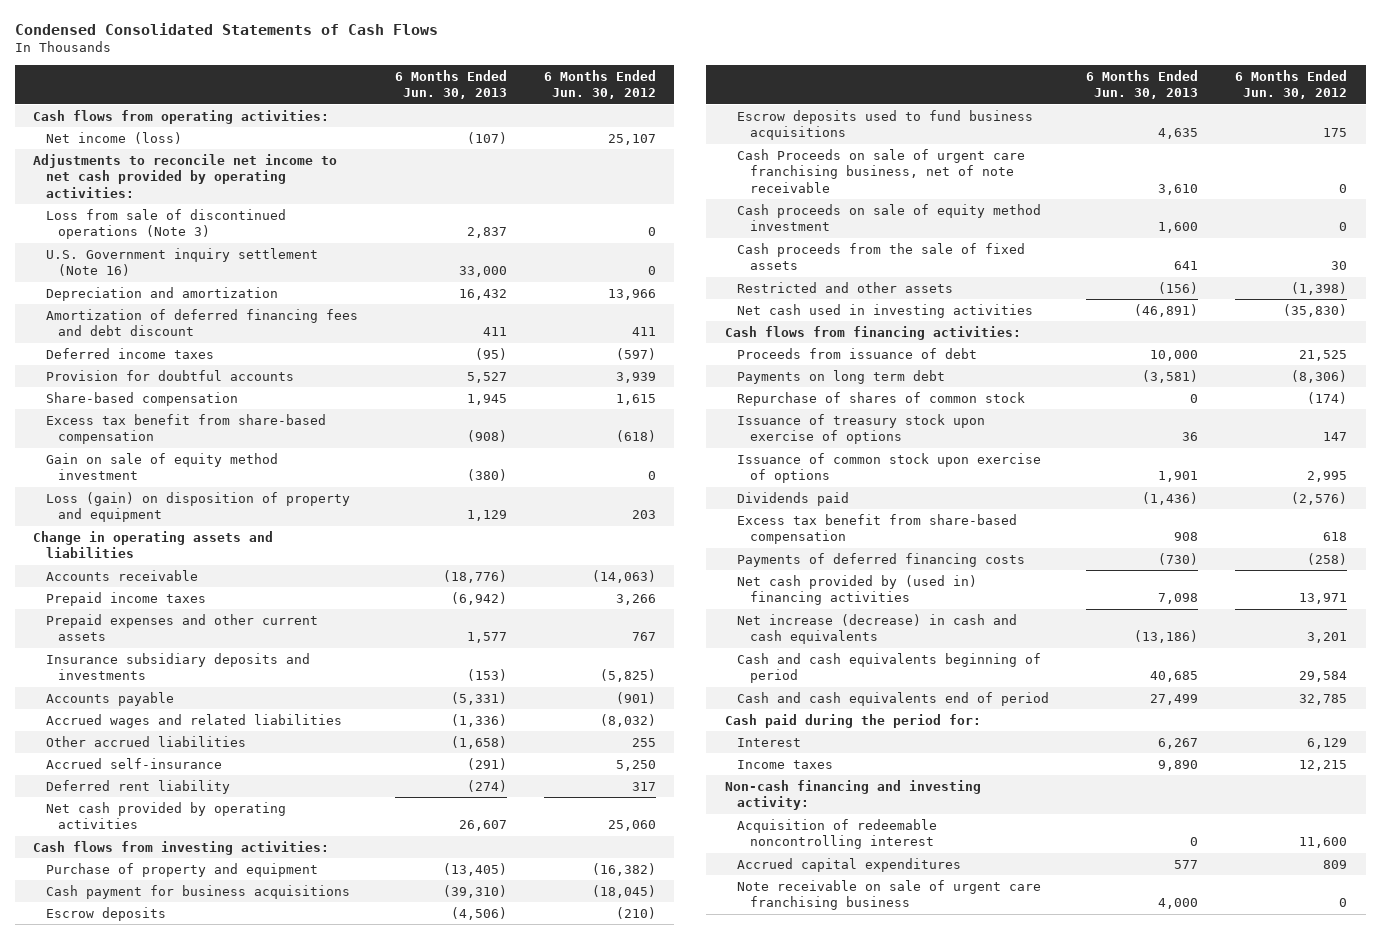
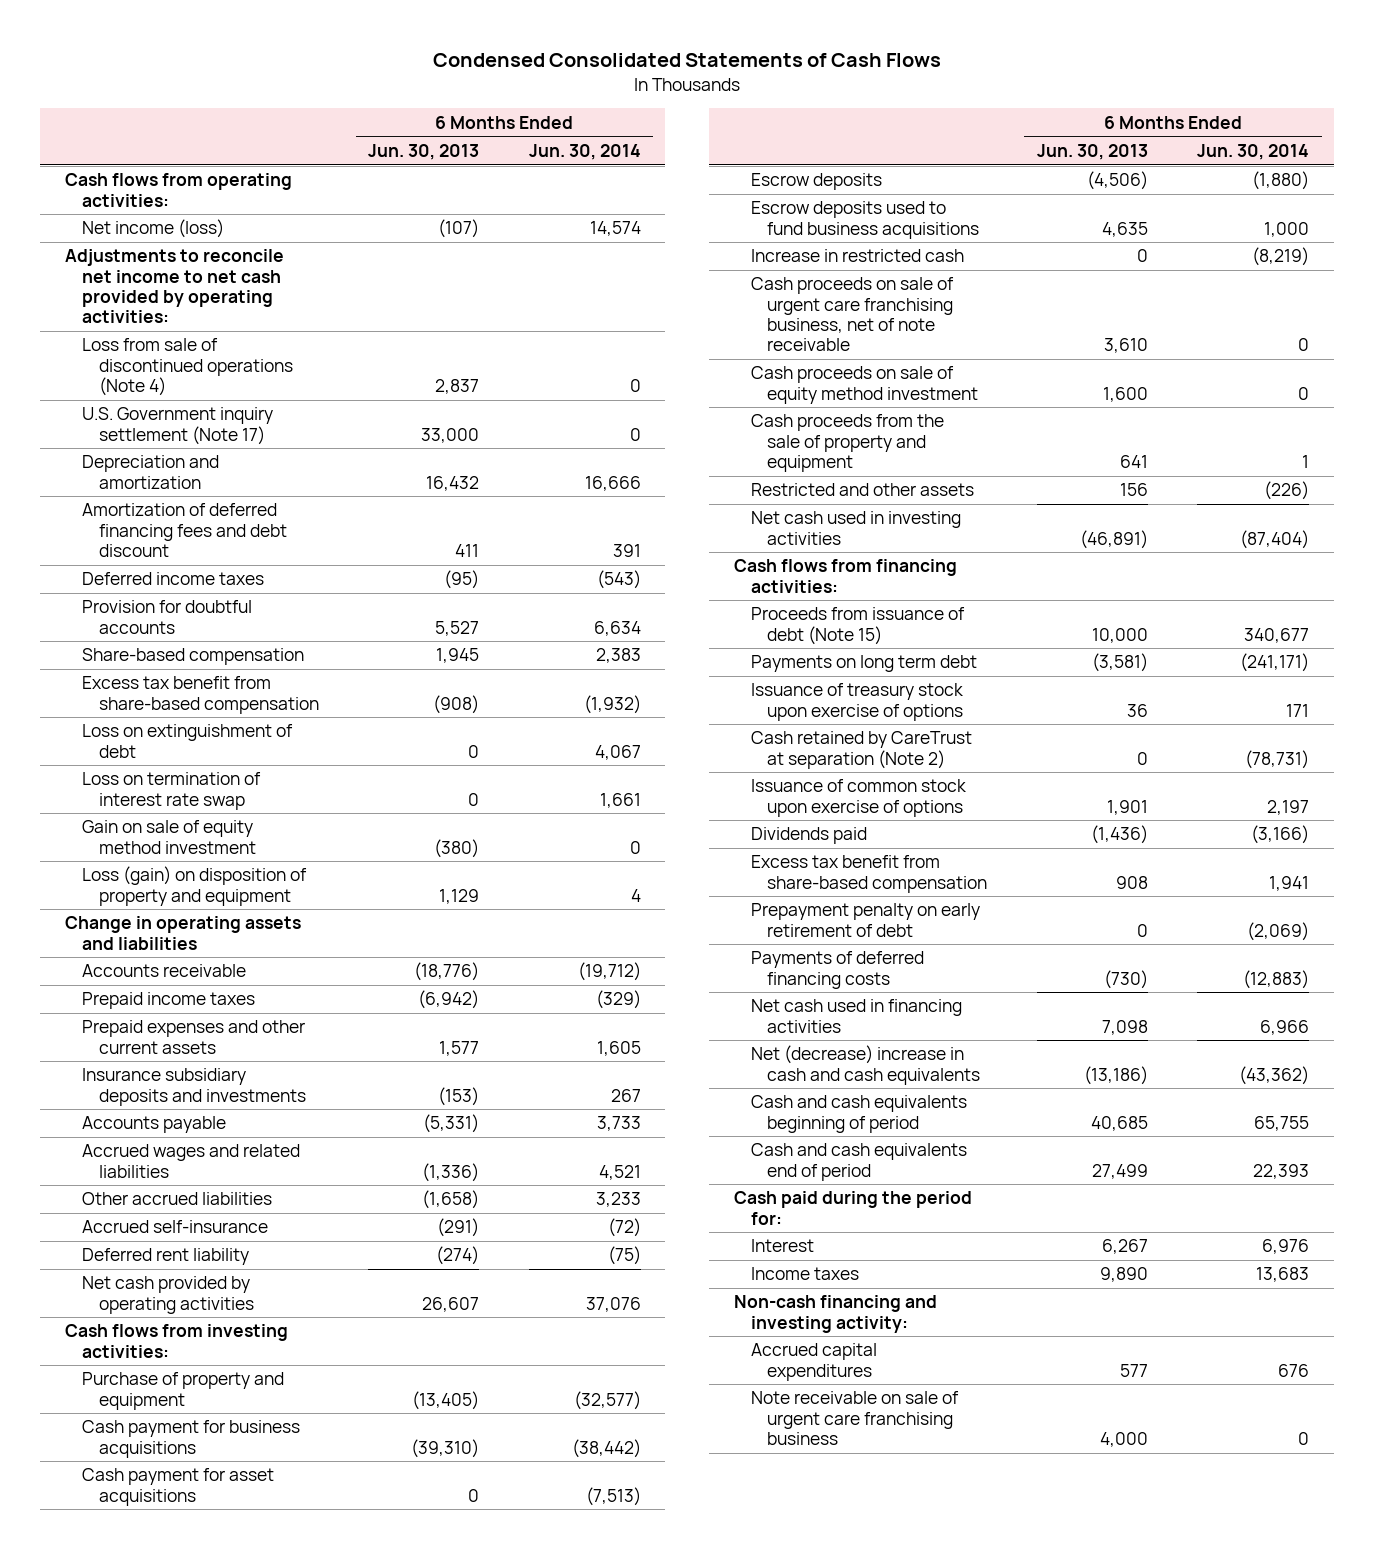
[543,69,656,99] 6 Months Ended Jun. 30, 2012 -> none
none -> [528,144,641,161] Jun. 30, 2014
[45,208,286,240] Loss from sale of discontinued operations (Note 3) -> [81,338,293,397] Loss from sale of discontinued operations (Note 4)
[45,247,318,277] U.S. Government inquiry settlement (Note 16) -> [81,407,273,445] U.S. Government inquiry settlement (Note 17)
none -> [81,724,293,758] Loss on extinguishment of debt
none -> [81,772,261,810] Loss on termination of interest rate swap
none -> [81,1468,274,1506] Cash payment for asset acquisitions
none -> [750,249,964,263] Increase in restricted cash
[737,148,1026,193] Cash Proceeds on sale of urgent care franchising business, net of note receivable -> [750,277,954,352] Cash proceeds on sale of urgent care franchising business, net of note receivable
[737,242,1026,271] Cash proceeds from the sale of fixed assets -> [750,414,944,473] Cash proceeds from the sale of property and equipment
[1158,281,1199,294] (156) -> [1119,483,1148,497] 156
[737,347,978,359] Proceeds from issuance of debt -> [750,607,965,645] Proceeds from issuance of debt (Note 15)
[737,391,1026,406] Repurchase of shares of common stock -> none
none -> [750,731,972,769] Cash retained by CareTrust at separation (Note 2)
none -> [750,903,980,937] Prepayment penalty on early retirement of debt
[737,574,978,606] Net cash provided by (used in) financing activities -> [750,999,962,1033] Net cash used in financing activities
[737,613,1018,645] Net increase (decrease) in cash and cash equivalents -> [750,1045,981,1085] Net (decrease) increase in cash and cash equivalents
[737,818,938,850] Acquisition of redeemable noncontrolling interest -> none

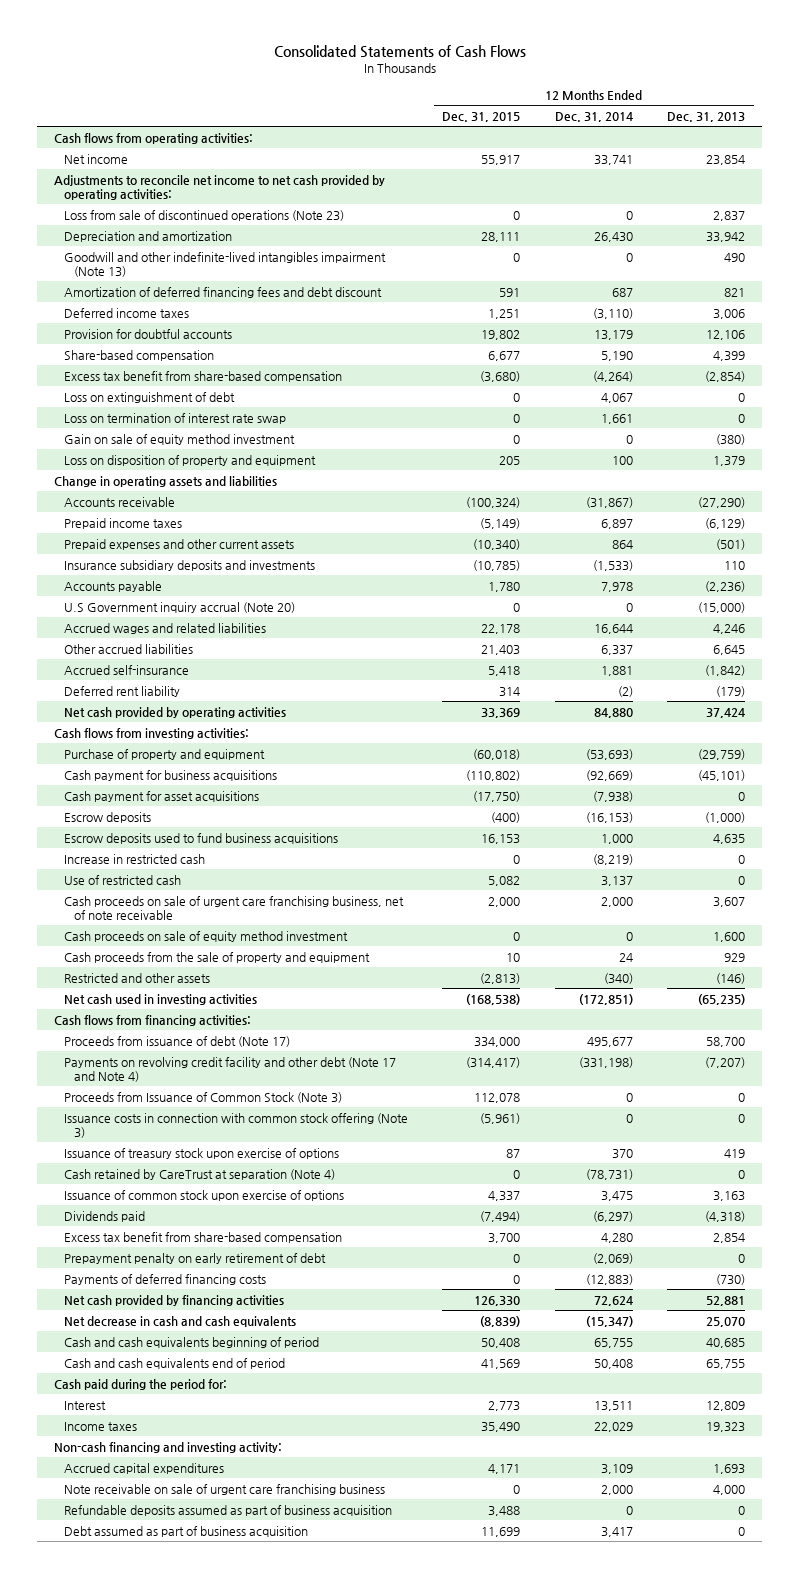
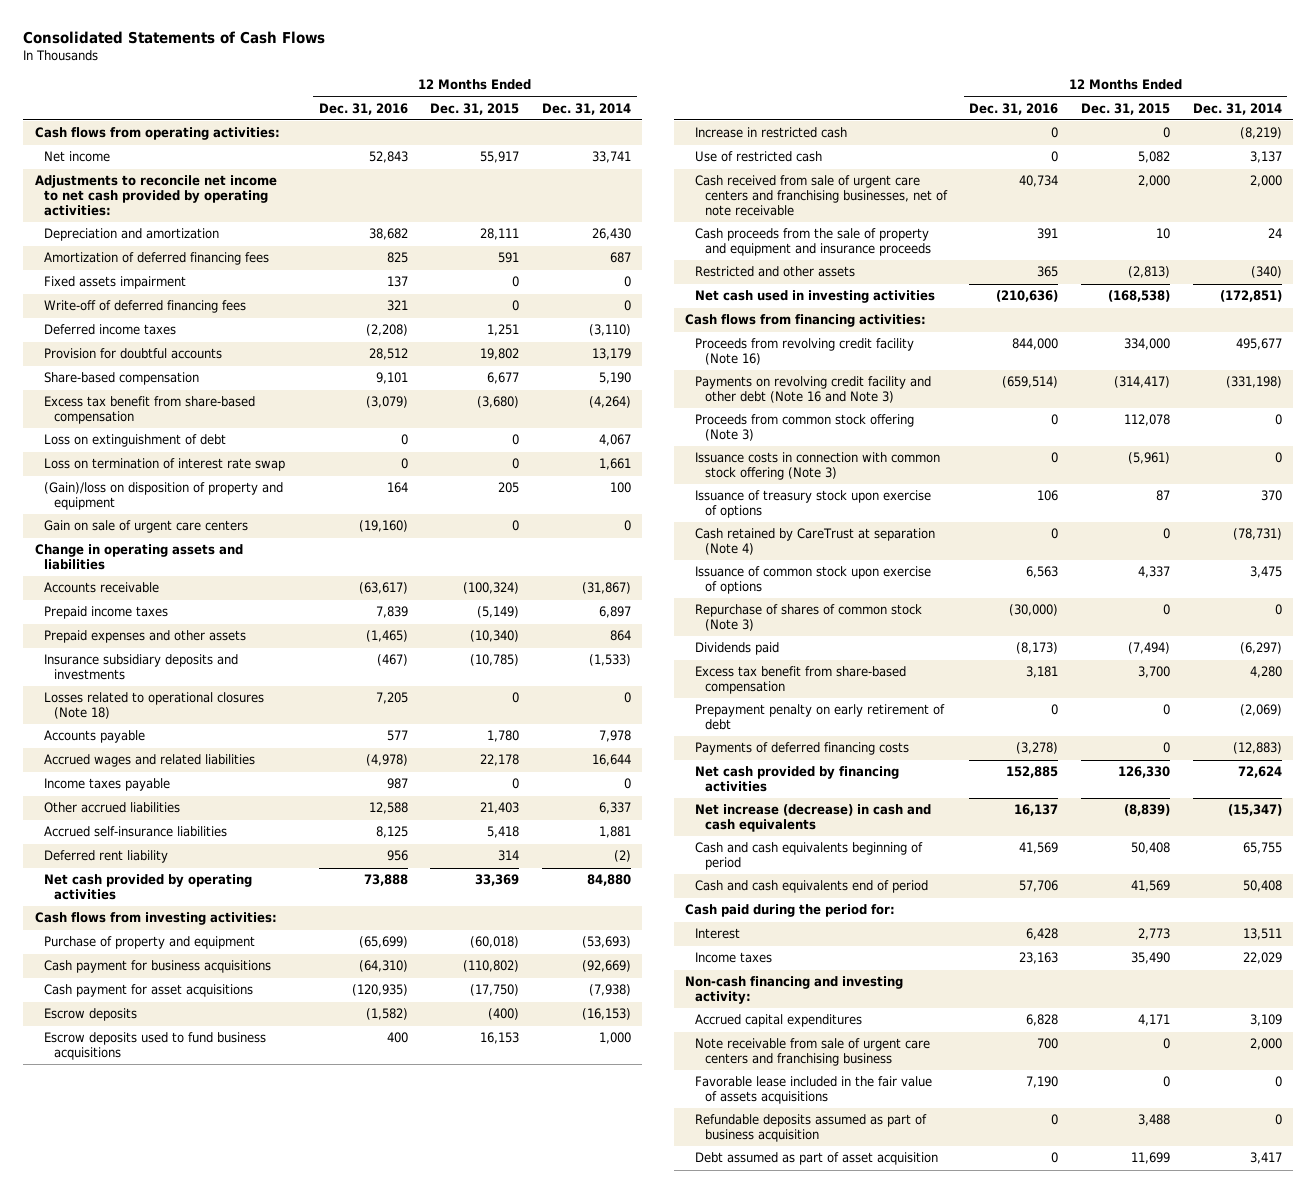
[667,112,746,123] Dec. 31, 2013 -> none
none -> [318,102,408,115] Dec. 31, 2016
[63,209,344,221] Loss from sale of discontinued operations (Note 23) -> none
[63,251,386,278] Goodwill and other indefinite-lived intangibles impairment (Note 13) -> none
[63,286,382,298] Amortization of deferred financing fees and debt discount -> [44,252,270,266] Amortization of deferred financing fees
none -> [44,276,187,290] Fixed assets impairment
none -> [44,300,247,314] Write-off of deferred financing fees
[63,433,295,445] Gain on sale of equity method investment -> none
[63,454,316,466] Loss on disposition of property and equipment -> [44,482,284,511] (Gain)/loss on disposition of property and equipment
none -> [44,520,249,534] Gain on sale of urgent care centers
[63,538,294,550] Prepaid expenses and other current assets -> [44,630,247,644] Prepaid expenses and other assets
none -> [44,692,265,720] Losses related to operational closures (Note 18)
[63,601,295,613] U.S Government inquiry accrual (Note 20) -> none
none -> [44,778,171,792] Income taxes payable
[63,664,189,675] Accrued self-insurance -> [44,826,228,838] Accrued self-insurance liabilities
[63,930,348,942] Cash proceeds on sale of equity method investment -> none
[63,895,404,921] Cash proceeds on sale of urgent care franchising business, net of note receivable -> [695,175,948,216] Cash received from sale of urgent care centers and franchising businesses, net of note receivable
[63,951,370,963] Cash proceeds from the sale of property and equipment -> [695,228,931,257] Cash proceeds from the sale of property and equipment and insurance proceeds
[63,1035,290,1047] Proceeds from issuance of debt (Note 17) -> [695,338,915,366] Proceeds from revolving credit facility (Note 16)
[63,1056,396,1083] Payments on revolving credit facility and other debt (Note 17 and Note 4) -> [695,376,932,404] Payments on revolving credit facility and other debt (Note 16 and Note 3)
[63,1091,342,1103] Proceeds from Issuance of Common Stock (Note 3) -> [695,414,915,442] Proceeds from common stock offering (Note 3)
none -> [695,604,923,632] Repurchase of shares of common stock (Note 3)
[63,1315,296,1327] Net decrease in cash and cash equivalents -> [695,804,932,833] Net increase (decrease) in cash and cash equivalents
[63,1483,385,1495] Note receivable on sale of urgent care franchising business -> [695,1038,931,1067] Note receivable from sale of urgent care centers and franchising business
none -> [695,1076,933,1105] Favorable lease included in the fair value of assets acquisitions
[63,1525,308,1537] Debt assumed as part of business acquisition -> [695,1152,939,1166] Debt assumed as part of asset acquisition

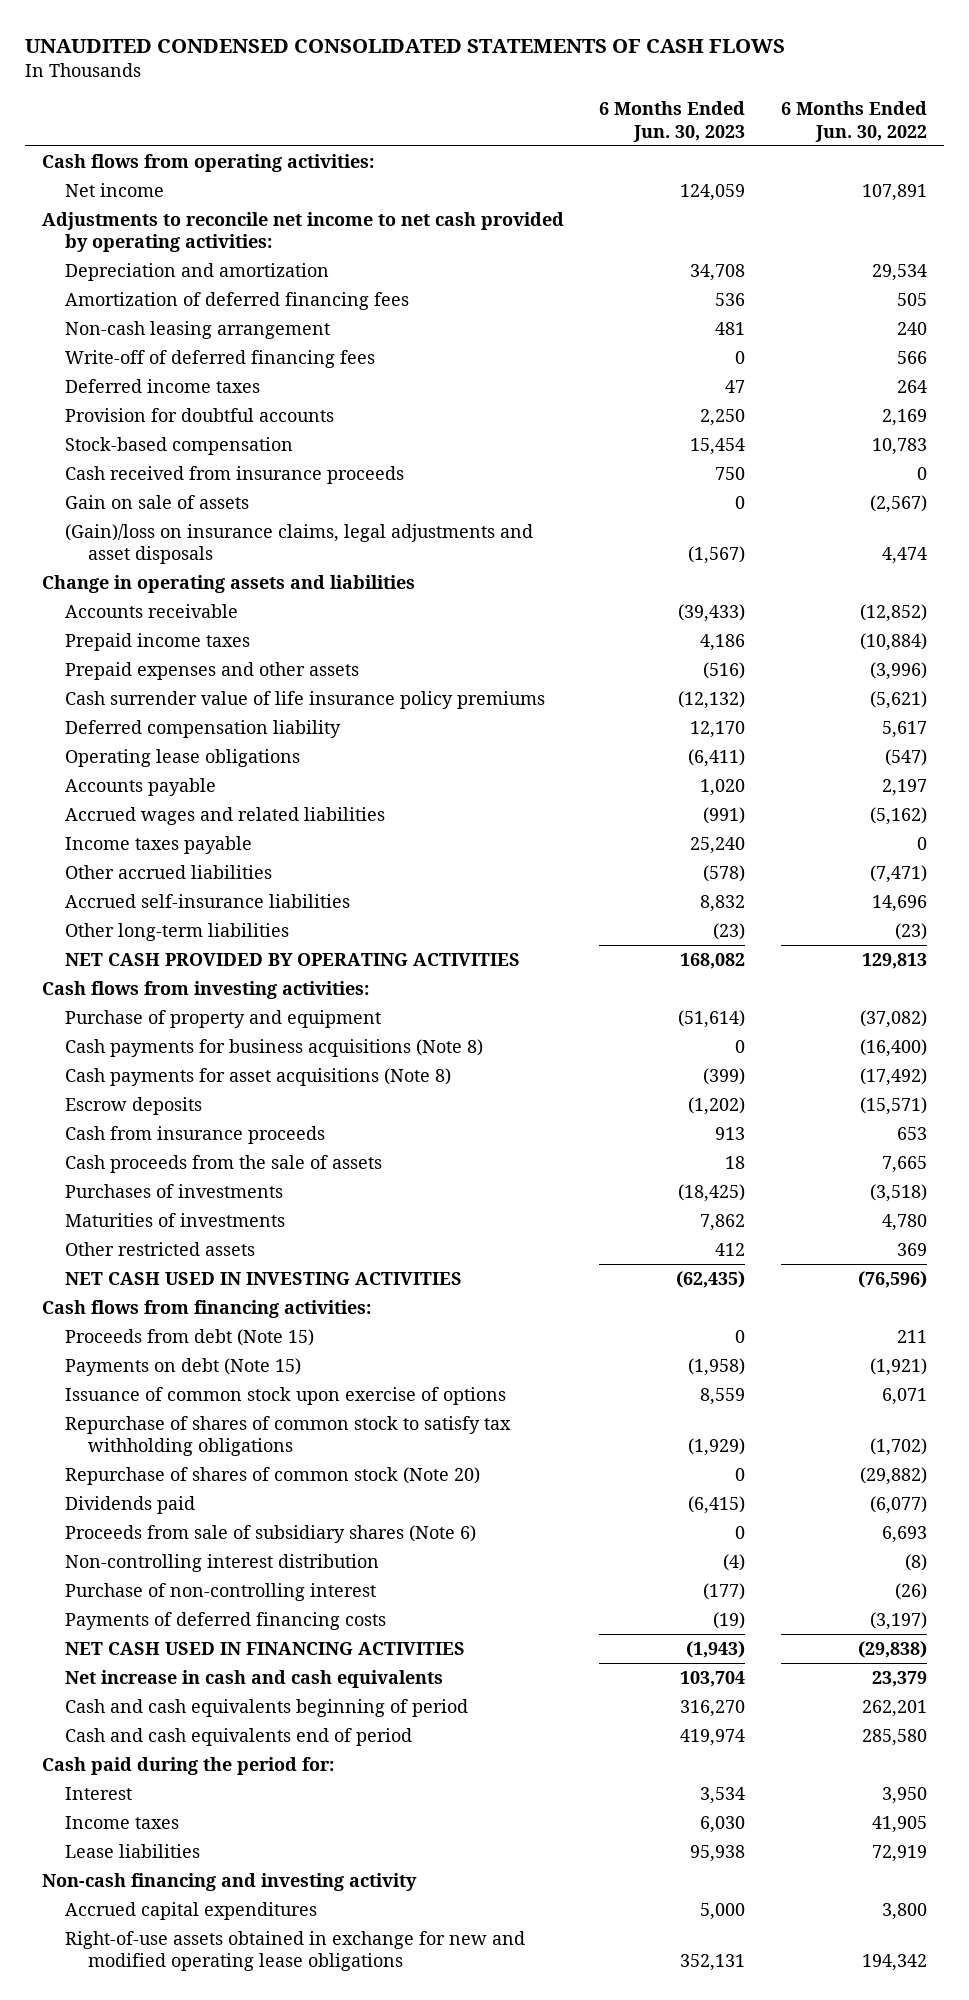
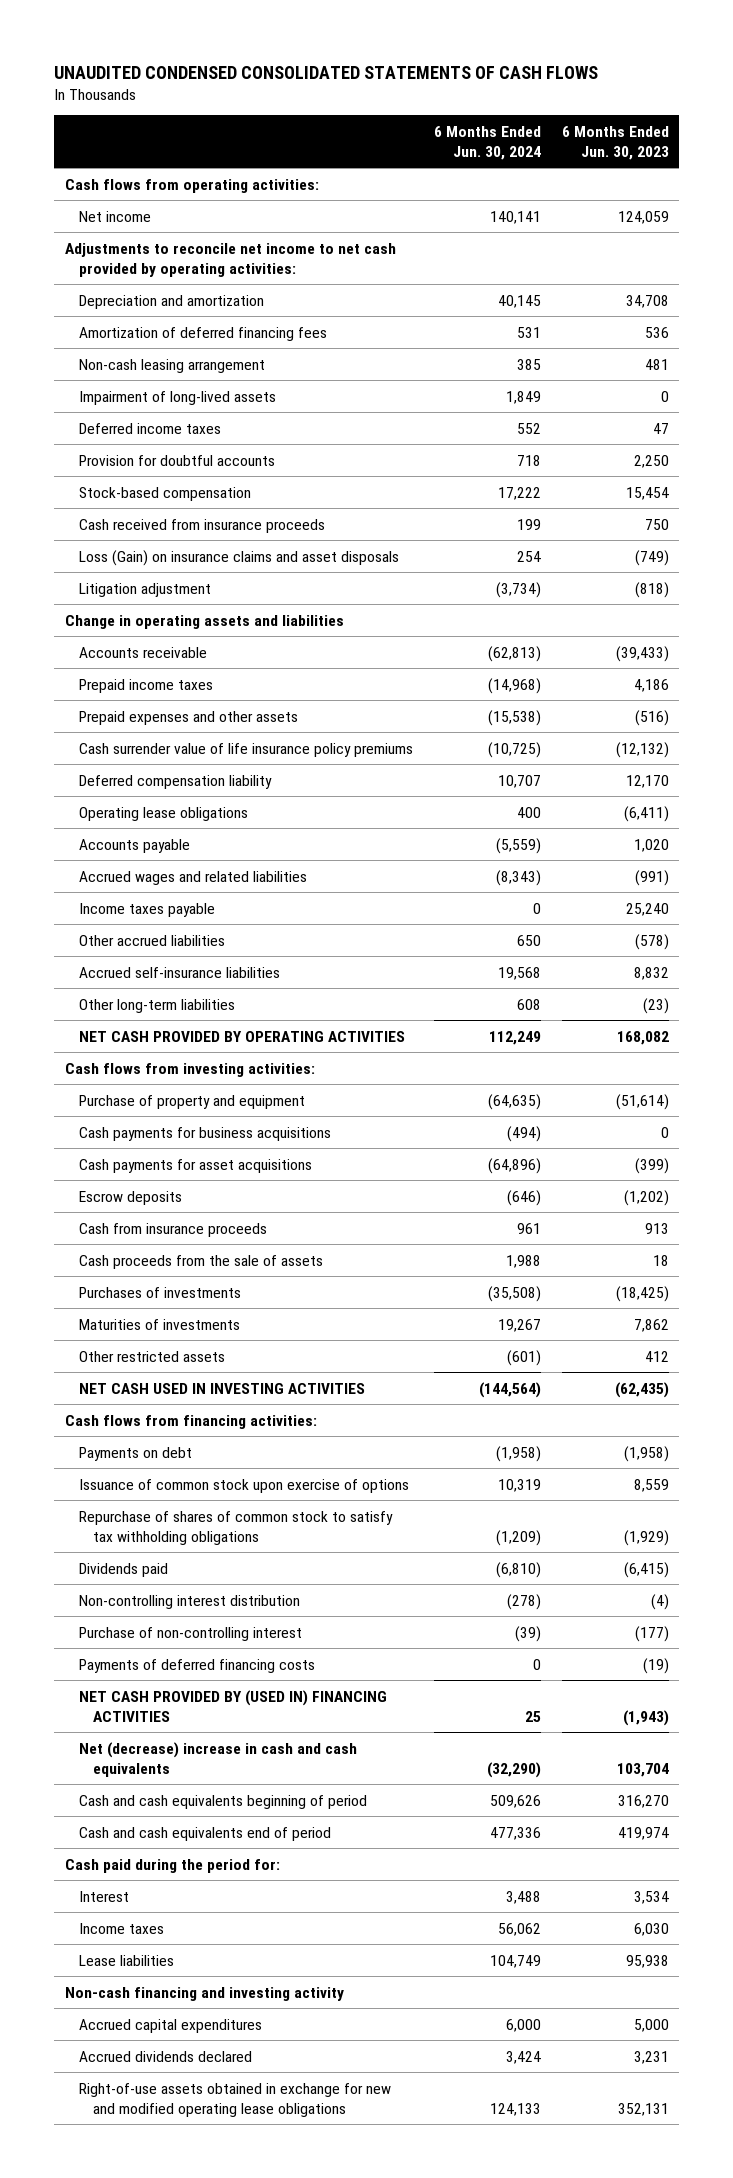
[780,101,927,142] 6 Months Ended Jun. 30, 2022 -> none
none -> [433,125,541,160] 6 Months Ended Jun. 30, 2024
[65,349,376,368] Write-off of deferred financing fees -> none
none -> [78,390,276,405] Impairment of long-lived assets
[65,494,250,509] Gain on sale of assets -> none
[65,523,534,565] (Gain)/loss on insurance claims, legal adjustments and asset disposals -> [78,549,399,566] Loss (Gain) on insurance claims and asset disposals
[688,546,746,565] (1,567) -> [634,549,669,566] (749)
none -> [78,582,211,597] Litigation adjustment
[65,1038,484,1057] Cash payments for business acquisitions (Note 8) -> [78,1126,331,1141] Cash payments for business acquisitions
[65,1067,452,1086] Cash payments for asset acquisitions (Note 8) -> [78,1158,312,1173] Cash payments for asset acquisitions
[65,1328,315,1346] Proceeds from debt (Note 15) -> none
[65,1357,302,1376] Payments on debt (Note 15) -> [78,1446,192,1461] Payments on debt
[65,1466,481,1485] Repurchase of shares of common stock (Note 20) -> none
[65,1524,477,1543] Proceeds from sale of subsidiary shares (Note 6) -> none
[65,1641,466,1655] NET CASH USED IN FINANCING ACTIVITIES -> [78,1689,387,1722] NET CASH PROVIDED BY (USED IN) FINANCING ACTIVITIES
[65,1669,444,1688] Net increase in cash and cash equivalents -> [78,1741,357,1777] Net (decrease) increase in cash and cash equivalents
none -> [78,2050,252,2062] Accrued dividends declared

